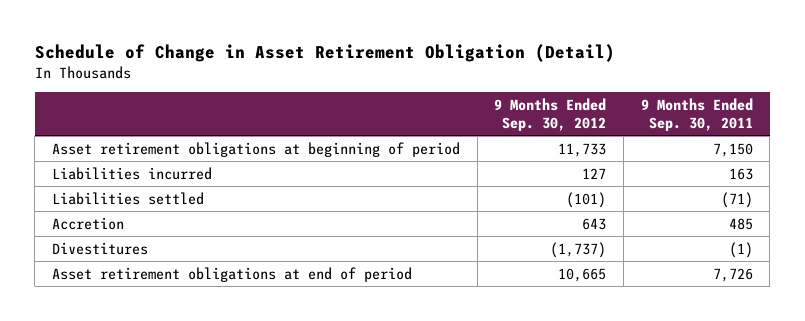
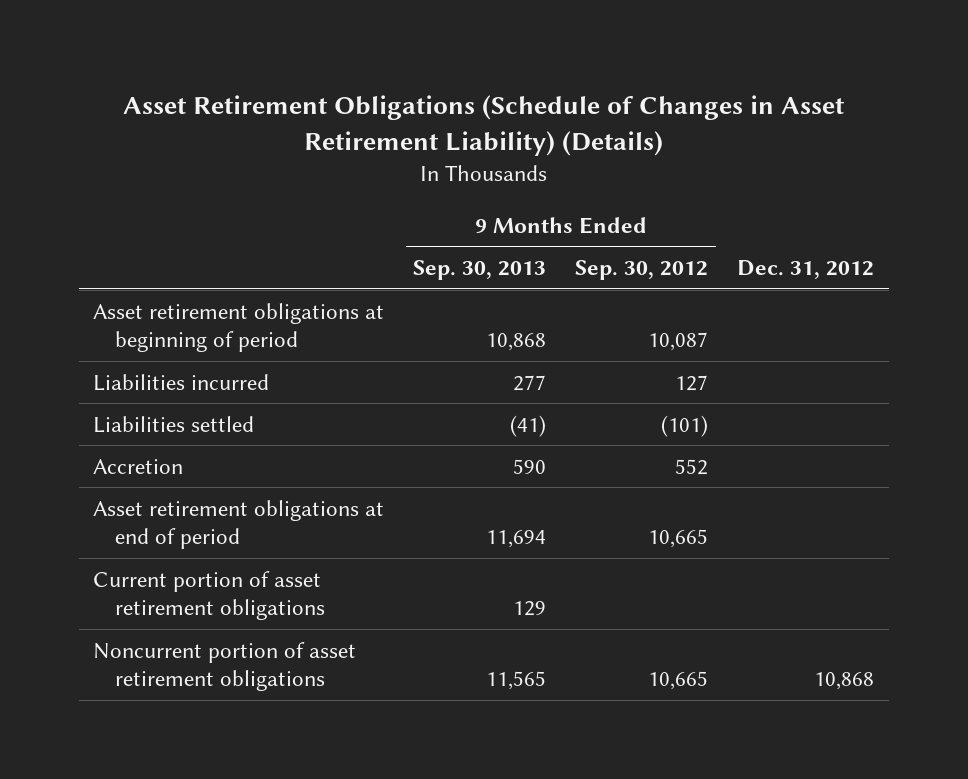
[34,43,615,62] Schedule of Change in Asset Retirement Obligation (Detail) -> [122,95,845,157] Asset Retirement Obligations (Schedule of Changes in Asset Retirement Liability) (Details)
[640,98,753,131] 9 Months Ended Sep. 30, 2011 -> none
none -> [413,259,547,280] Sep. 30, 2013
none -> [737,259,875,279] Dec. 31, 2012
[558,142,607,157] 11,733 -> [648,332,709,352] 10,087
[52,241,149,255] Divestitures -> none
[582,217,607,230] 643 -> [675,458,709,475] 552
none -> [93,570,325,621] Current portion of asset retirement obligations
none -> [93,641,357,692] Noncurrent portion of asset retirement obligations

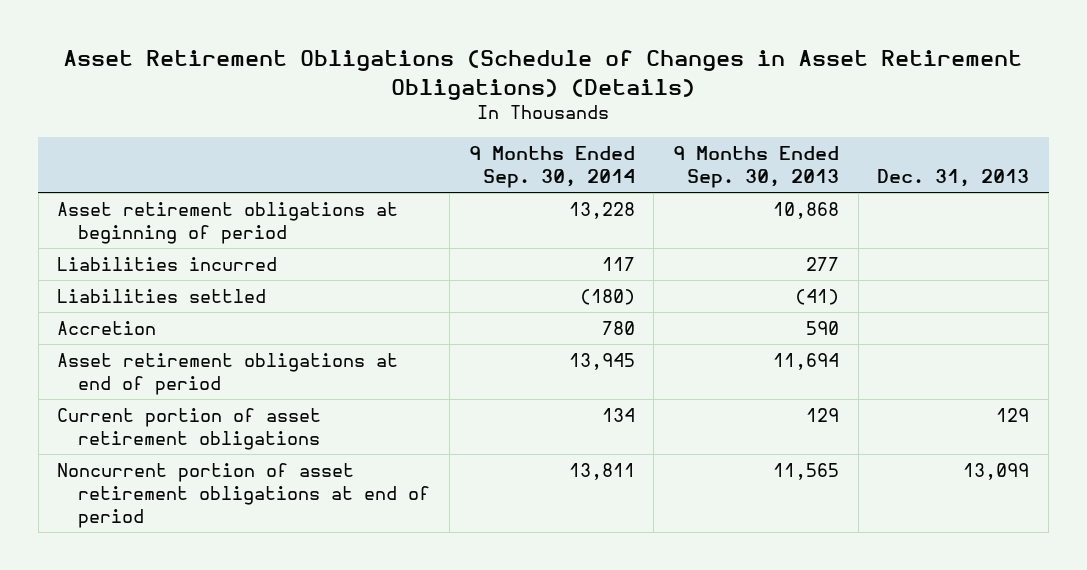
[122,95,845,157] Asset Retirement Obligations (Schedule of Changes in Asset Retirement Liability) (Details) -> [63,50,1023,100] Asset Retirement Obligations (Schedule of Changes in Asset Retirement Obligations) (Details)
[575,259,709,280] Sep. 30, 2012 -> none
[737,259,875,279] Dec. 31, 2012 -> none
none -> [468,146,635,189] 9 Months Ended Sep. 30, 2014
none -> [877,169,1030,188] Dec. 31, 2013
[93,641,357,692] Noncurrent portion of asset retirement obligations -> [57,462,431,528] Noncurrent portion of asset retirement obligations at end of period

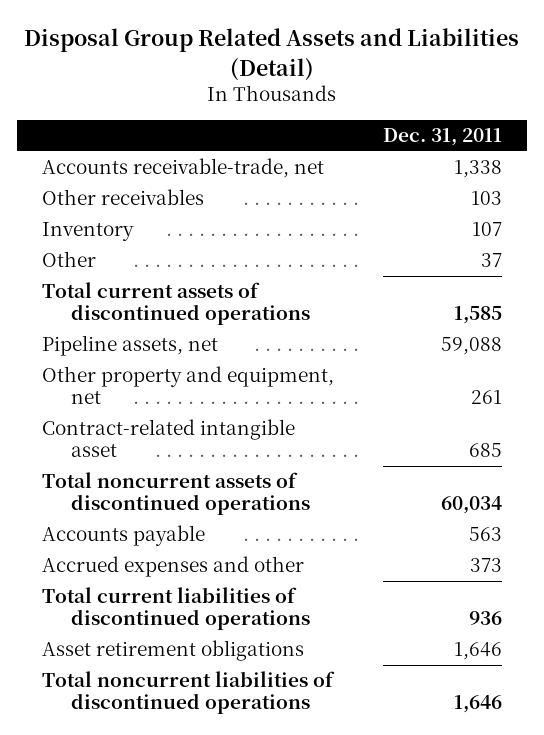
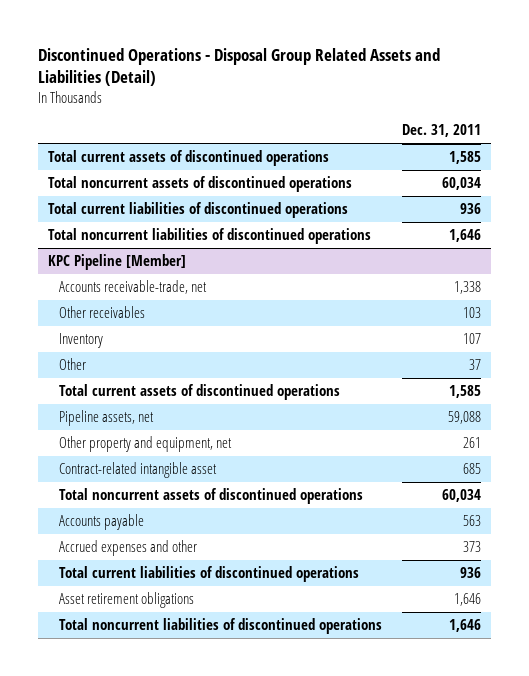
[24,28,520,81] Disposal Group Related Assets and Liabilities (Detail) -> [38,47,441,87] Discontinued Operations - Disposal Group Related Assets and Liabilities (Detail)
none -> [48,150,330,167] Total current assets of discontinued operations
none -> [48,176,353,193] Total noncurrent assets of discontinued operations
none -> [48,202,349,219] Total current liabilities of discontinued operations
none -> [48,228,372,245] Total noncurrent liabilities of discontinued operations
none -> [48,254,187,271] KPC Pipeline [Member]

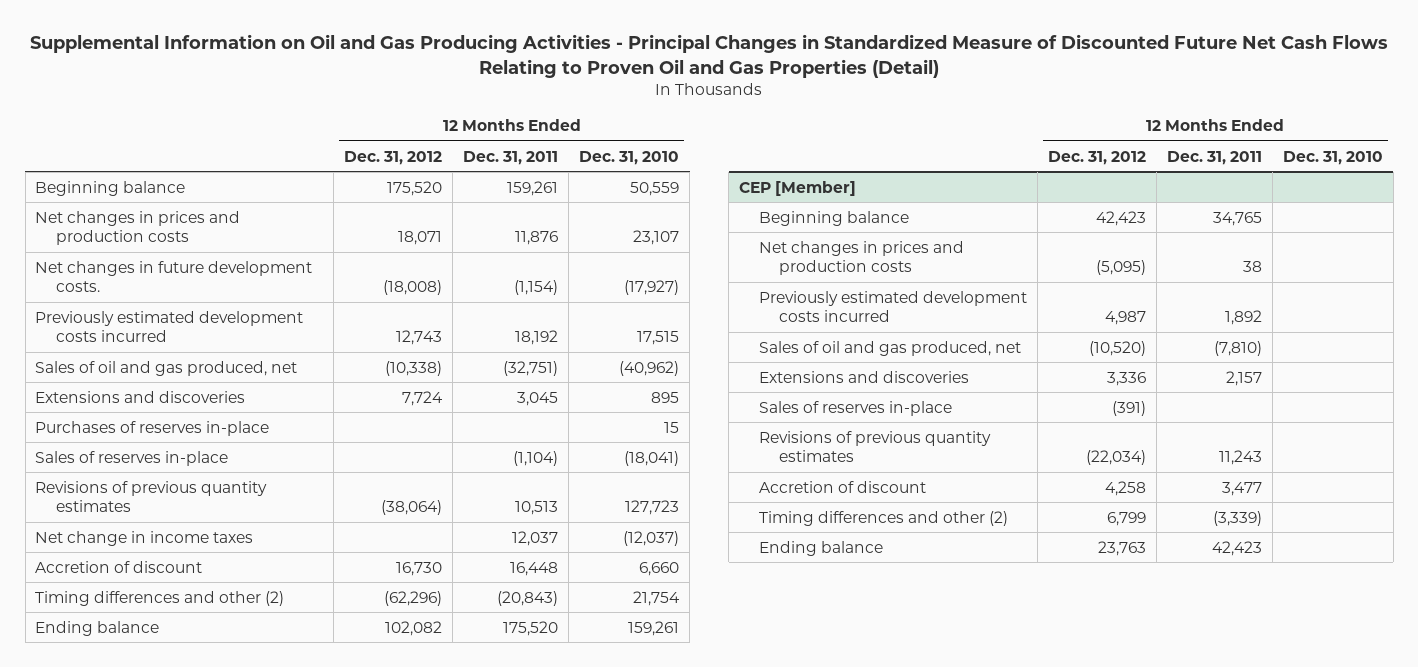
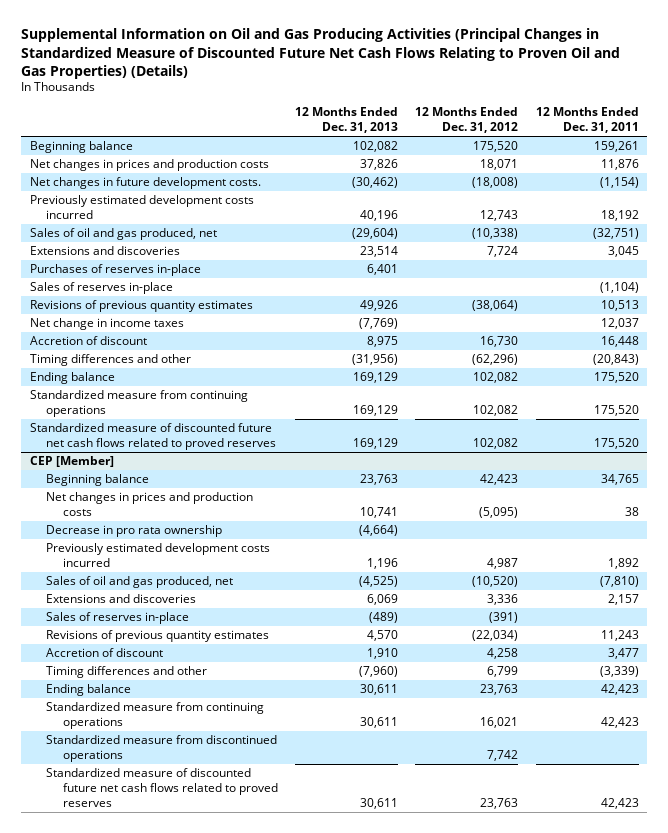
[30,34,1389,78] Supplemental Information on Oil and Gas Producing Activities - Principal Changes in Standardized Measure of Discounted Future Net Cash Flows Relating to Proven Oil and Gas Properties (Detail) -> [21,28,621,79] Supplemental Information on Oil and Gas Producing Activities (Principal Changes in Standardized Measure of Discounted Future Net Cash Flows Relating to Proven Oil and Gas Properties) (Details)
[579,150,680,165] Dec. 31, 2010 -> none
none -> [294,107,398,134] 12 Months Ended Dec. 31, 2013
[35,590,285,606] Timing differences and other (2) -> [29,354,191,367] Timing differences and other
none -> [29,390,248,418] Standardized measure from continuing operations
none -> [29,423,277,451] Standardized measure of discounted future net cash flows related to proved reserves
none -> [46,525,223,538] Decrease in pro rata ownership
[759,510,1009,526] Timing differences and other (2) -> [46,666,208,679] Timing differences and other
none -> [46,702,265,730] Standardized measure from continuing operations
none -> [46,735,278,763] Standardized measure from discontinued operations
none -> [46,768,278,808] Standardized measure of discounted future net cash flows related to proved reserves

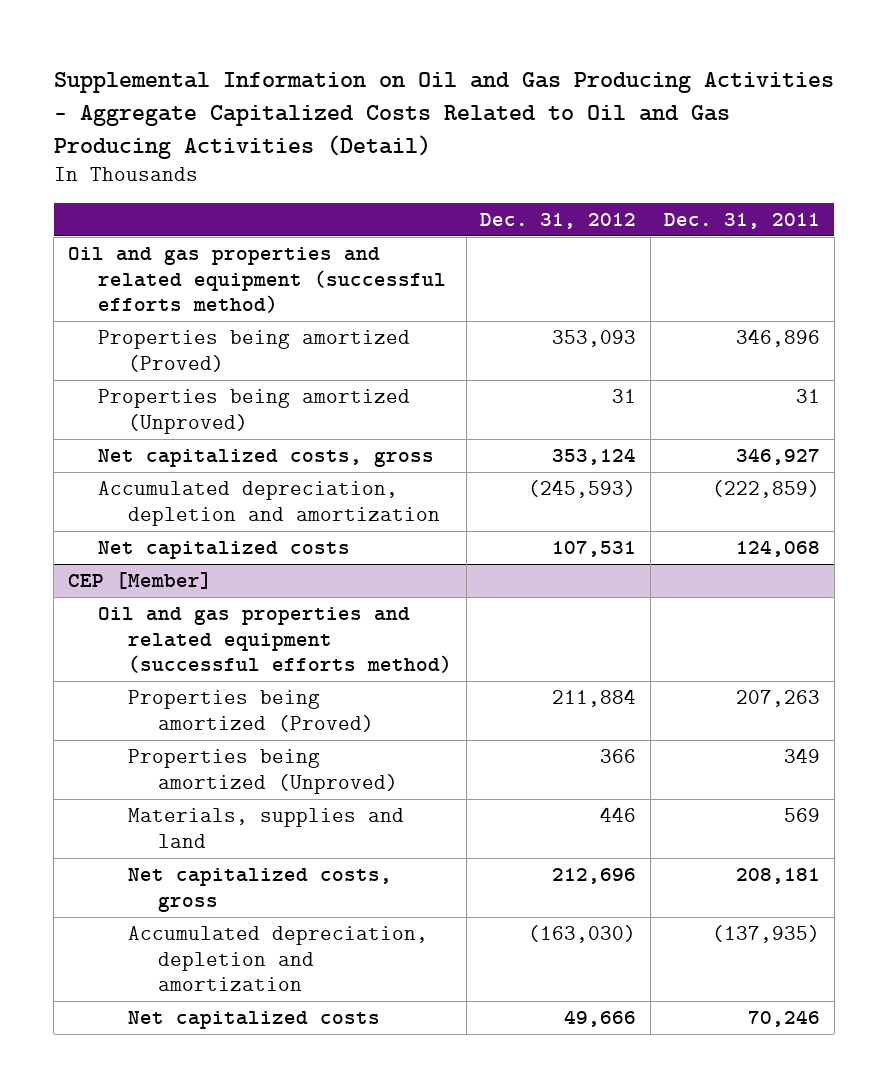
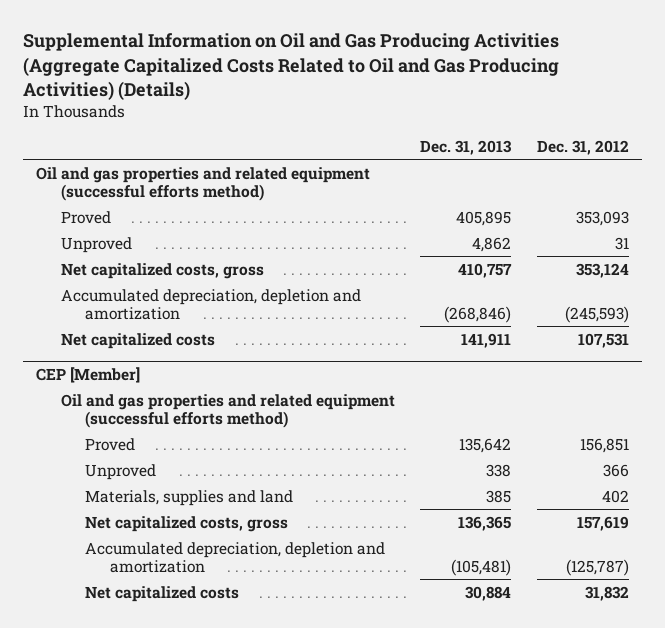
[53,71,834,159] Supplemental Information on Oil and Gas Producing Activities - Aggregate Capitalized Costs Related to Oil and Gas Producing Activities (Detail) -> [22,33,559,101] Supplemental Information on Oil and Gas Producing Activities (Aggregate Capitalized Costs Related to Oil and Gas Producing Activities) (Details)
[664,212,821,229] Dec. 31, 2011 -> none
none -> [420,139,513,155] Dec. 31, 2013
[97,329,410,372] Properties being amortized (Proved) -> [60,210,111,224] Proved
[97,388,410,434] Properties being amortized (Unproved) -> [60,236,132,253] Unproved
[128,689,375,732] Properties being amortized (Proved) -> [85,437,136,451] Proved
[552,688,637,707] 211,884 -> [580,437,630,453] 156,851
[128,748,399,794] Properties being amortized (Unproved) -> [85,463,157,480] Unproved
[600,806,637,822] 446 -> [602,489,630,503] 402
[552,867,637,884] 212,696 -> [577,515,630,531] 157,619
[528,924,637,943] (163,030) -> [566,558,630,576] (125,787)
[564,1009,637,1027] 49,666 -> [585,585,630,601] 31,832

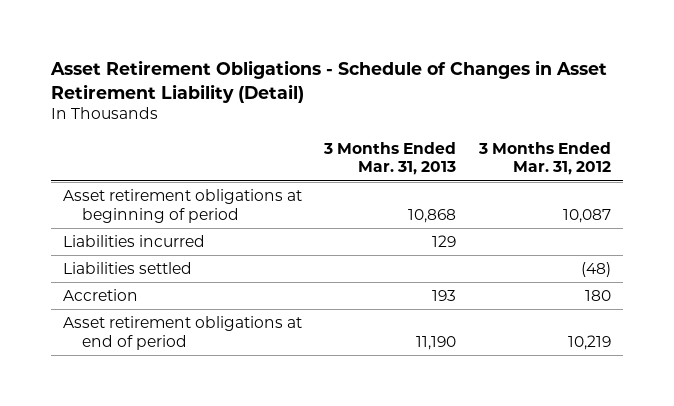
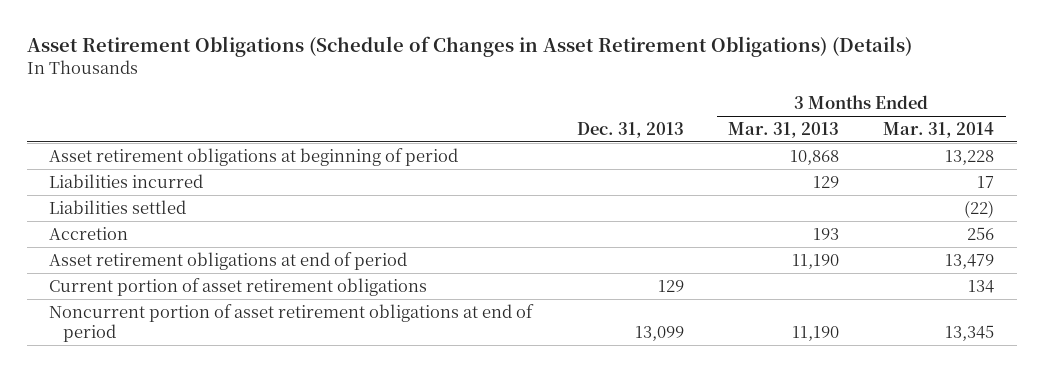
[50,59,608,103] Asset Retirement Obligations - Schedule of Changes in Asset Retirement Liability (Detail) -> [27,36,913,58] Asset Retirement Obligations (Schedule of Changes in Asset Retirement Obligations) (Details)
[478,141,612,176] 3 Months Ended Mar. 31, 2012 -> none
none -> [576,121,684,138] Dec. 31, 2013
none -> [883,121,995,138] Mar. 31, 2014
none -> [49,277,428,296] Current portion of asset retirement obligations
none -> [49,303,535,343] Noncurrent portion of asset retirement obligations at end of period

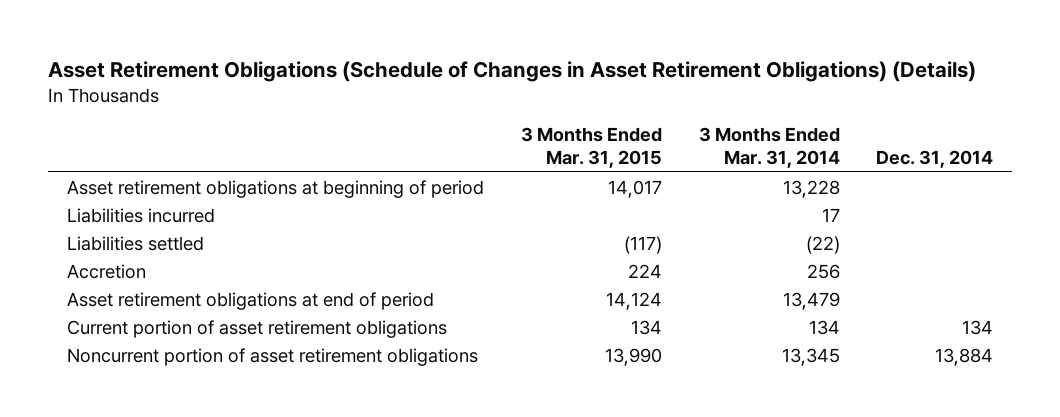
[576,121,684,138] Dec. 31, 2013 -> none
[728,121,840,138] Mar. 31, 2013 -> none
none -> [520,126,662,169] 3 Months Ended Mar. 31, 2015
none -> [876,150,994,169] Dec. 31, 2014
[49,303,535,343] Noncurrent portion of asset retirement obligations at end of period -> [66,347,478,366] Noncurrent portion of asset retirement obligations

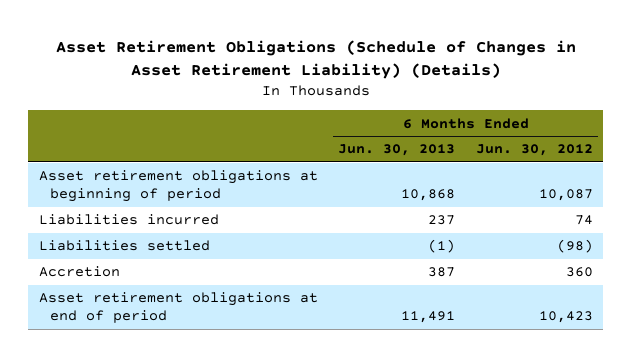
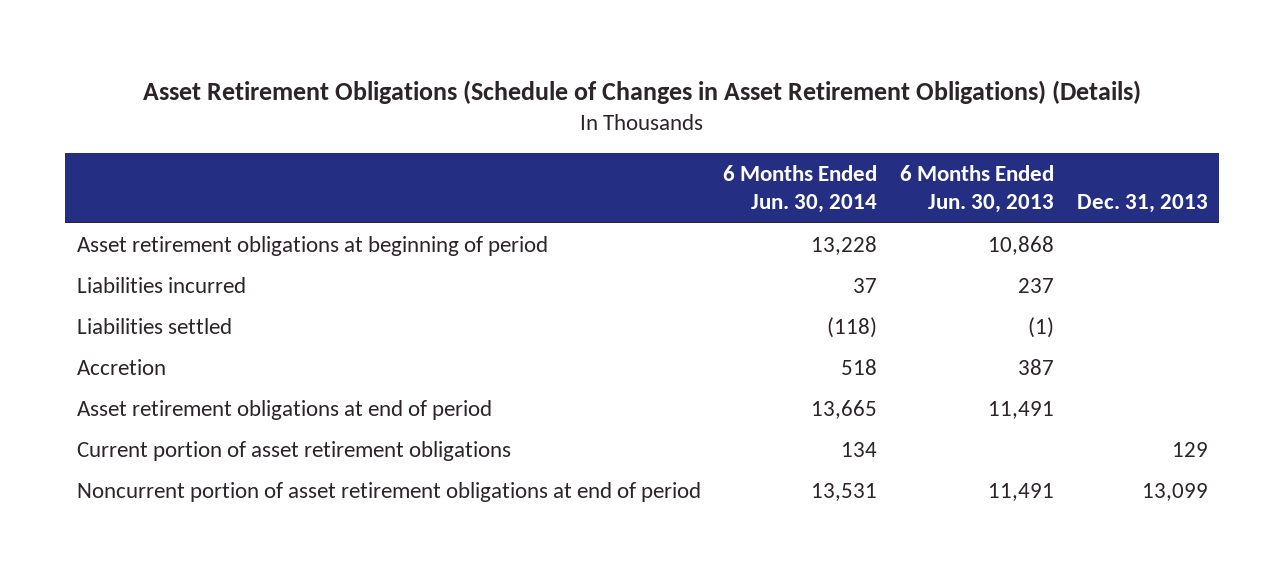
[55,39,576,79] Asset Retirement Obligations (Schedule of Changes in Asset Retirement Liability) (Details) -> [143,80,1142,105] Asset Retirement Obligations (Schedule of Changes in Asset Retirement Obligations) (Details)
[475,144,593,157] Jun. 30, 2012 -> none
none -> [723,164,878,214] 6 Months Ended Jun. 30, 2014
none -> [1076,194,1208,214] Dec. 31, 2013
none -> [76,440,511,461] Current portion of asset retirement obligations
none -> [76,481,701,502] Noncurrent portion of asset retirement obligations at end of period

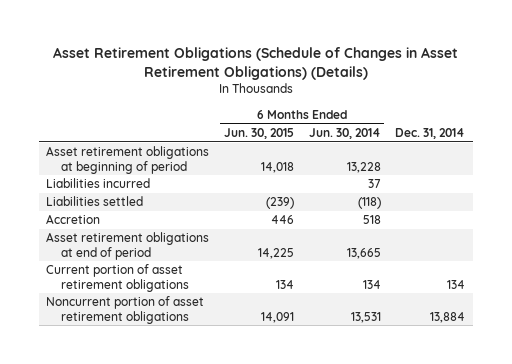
[900,164,1055,214] 6 Months Ended Jun. 30, 2013 -> none
[1076,194,1208,214] Dec. 31, 2013 -> none
none -> [223,127,294,139] Jun. 30, 2015
none -> [395,127,466,139] Dec. 31, 2014
[76,481,701,502] Noncurrent portion of asset retirement obligations at end of period -> [46,296,205,324] Noncurrent portion of asset retirement obligations

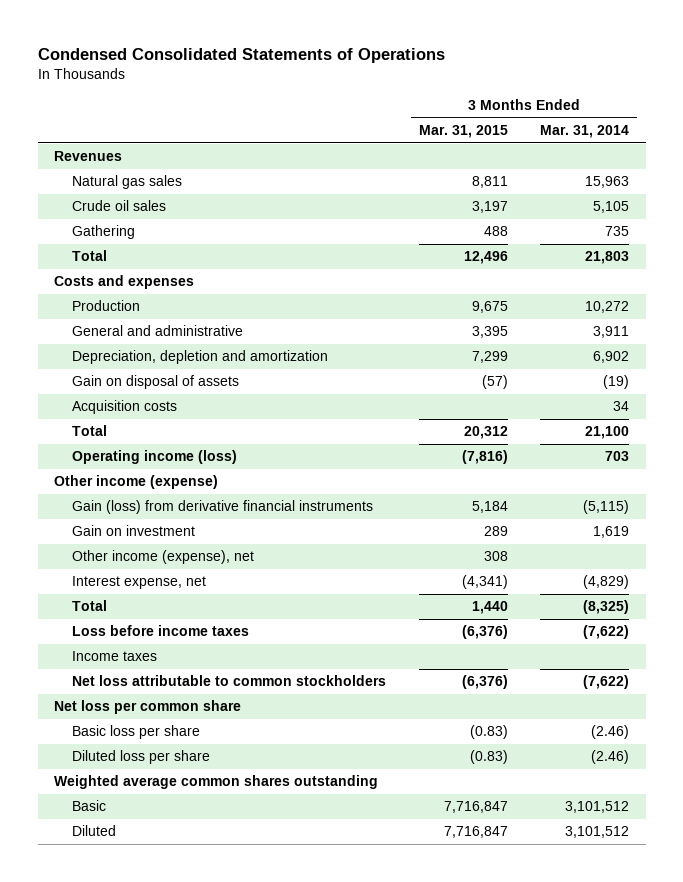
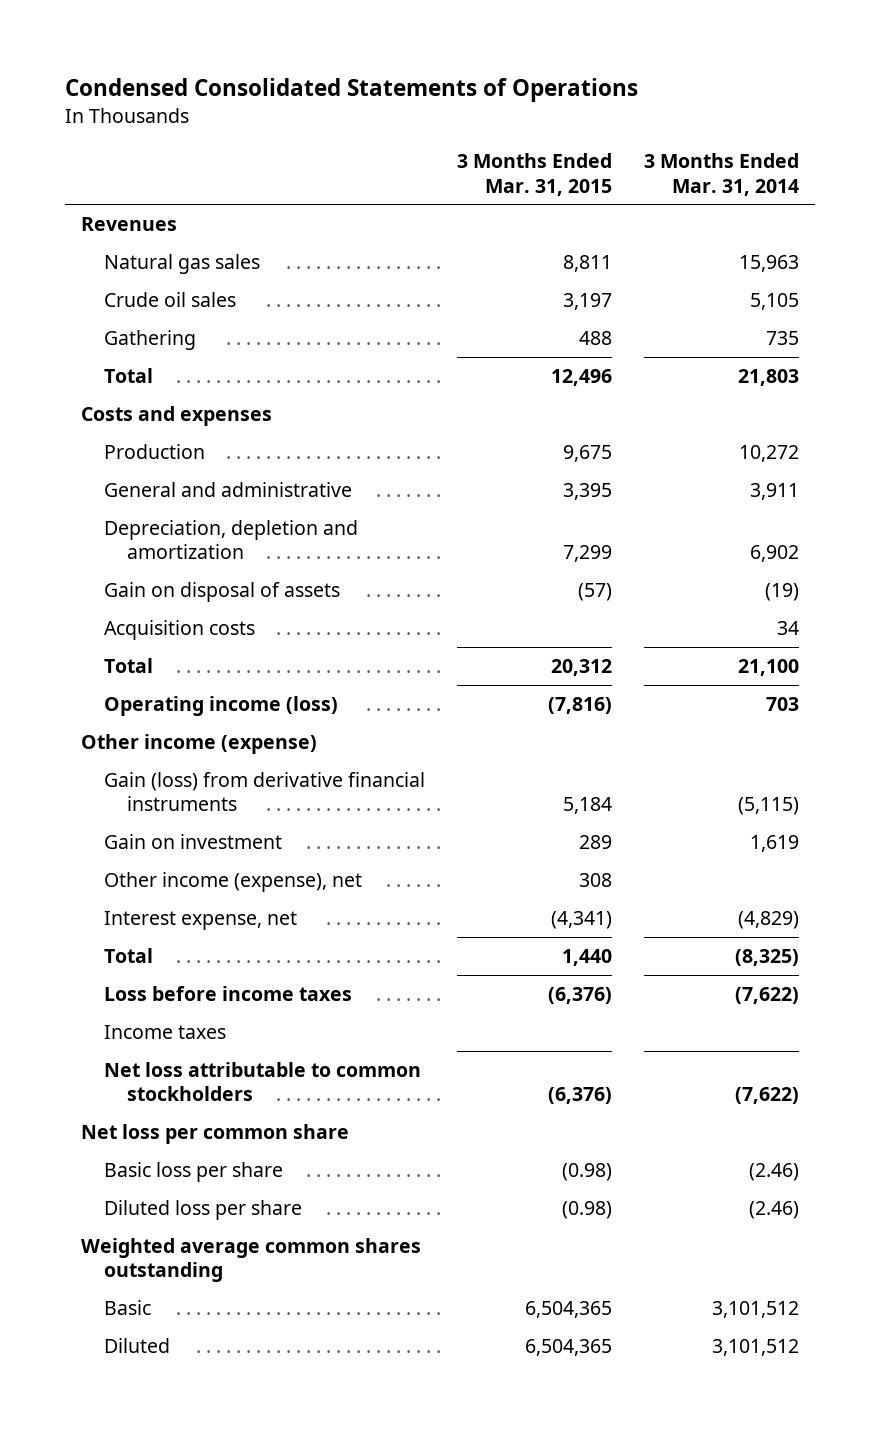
[469,725,508,740] (0.83) -> [562,1162,613,1181] (0.98)
[469,750,508,765] (0.83) -> [562,1200,613,1219] (0.98)
[443,801,508,814] 7,716,847 -> [525,1300,613,1318] 6,504,365
[443,826,508,839] 7,716,847 -> [525,1338,613,1356] 6,504,365

